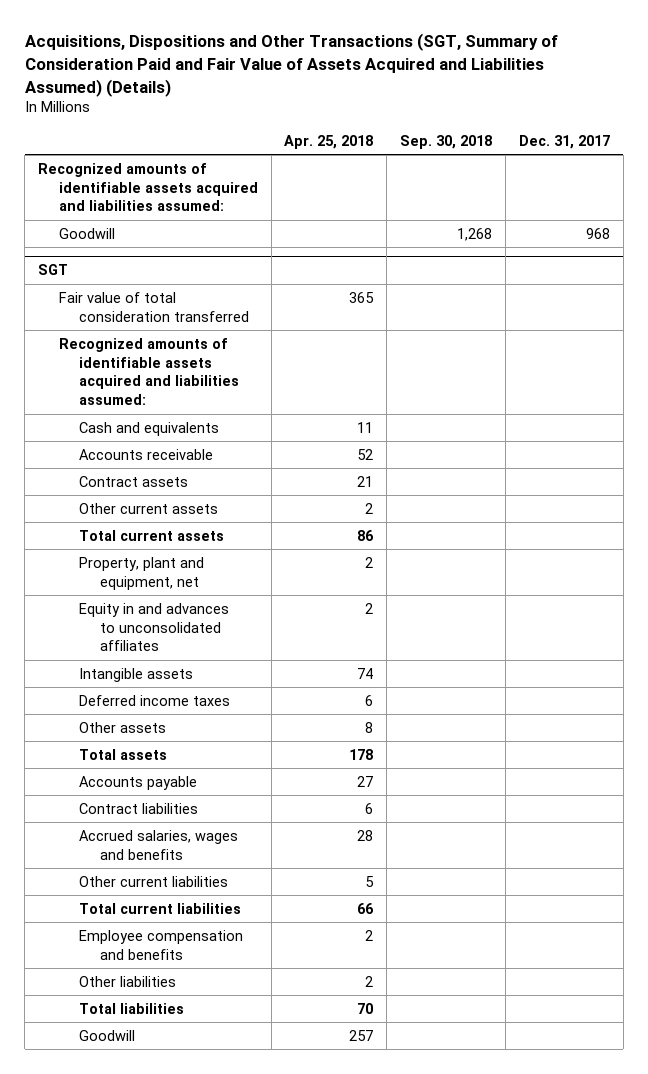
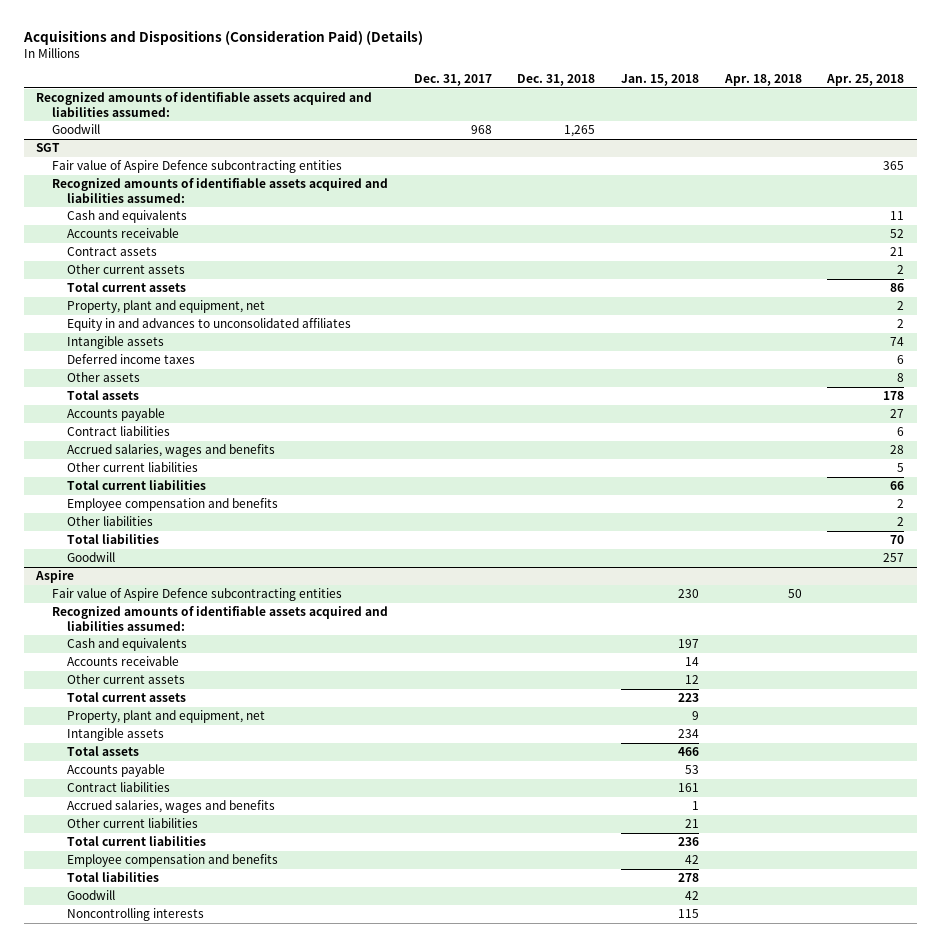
[24,33,558,97] Acquisitions, Dispositions and Other Transactions (SGT, Summary of Consideration Paid and Fair Value of Assets Acquired and Liabilities Assumed) (Details) -> [22,30,423,46] Acquisitions and Dispositions (Consideration Paid) (Details)
[400,134,493,149] Sep. 30, 2018 -> none
none -> [517,74,596,87] Dec. 31, 2018
none -> [620,74,699,87] Jan. 15, 2018
none -> [723,74,802,87] Apr. 18, 2018
[58,291,250,322] Fair value of total consideration transferred -> [51,160,342,174] Fair value of Aspire Defence subcontracting entities
none -> [35,570,75,584] Aspire
none -> [51,588,342,602] Fair value of Aspire Defence subcontracting entities
none -> [51,606,388,631] Recognized amounts of identifiable assets acquired and liabilities assumed:
none -> [67,638,188,652] Cash and equivalents
none -> [67,656,180,667] Accounts receivable
none -> [67,674,186,685] Other current assets
none -> [67,692,187,703] Total current assets
none -> [67,710,266,724] Property, plant and equipment, net
none -> [67,728,165,742] Intangible assets
none -> [67,746,140,757] Total assets
none -> [67,764,166,778] Accounts payable
none -> [67,782,171,793] Contract liabilities
none -> [67,800,276,814] Accrued salaries, wages and benefits
none -> [67,818,199,829] Other current liabilities
none -> [67,836,207,847] Total current liabilities
none -> [67,854,279,868] Employee compensation and benefits
none -> [67,872,160,883] Total liabilities
none -> [67,890,116,901] Goodwill
none -> [67,908,205,922] Noncontrolling interests

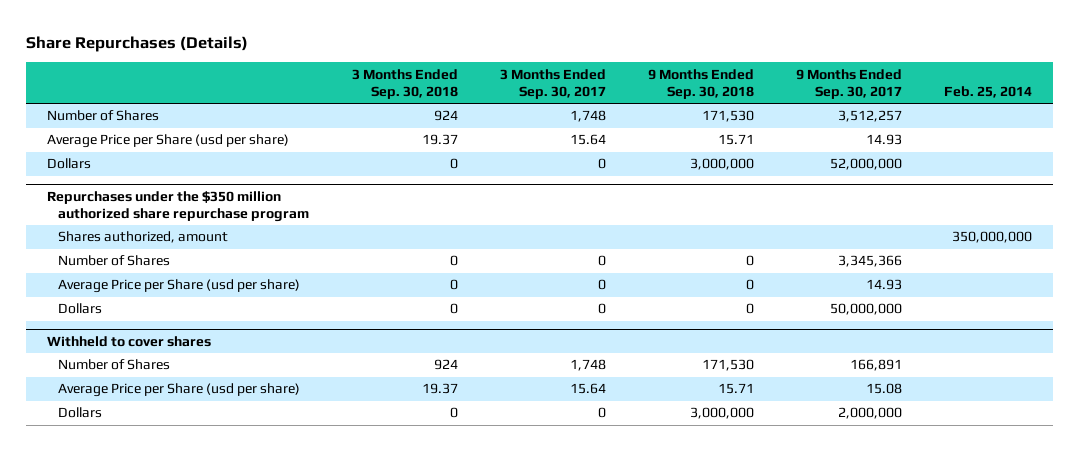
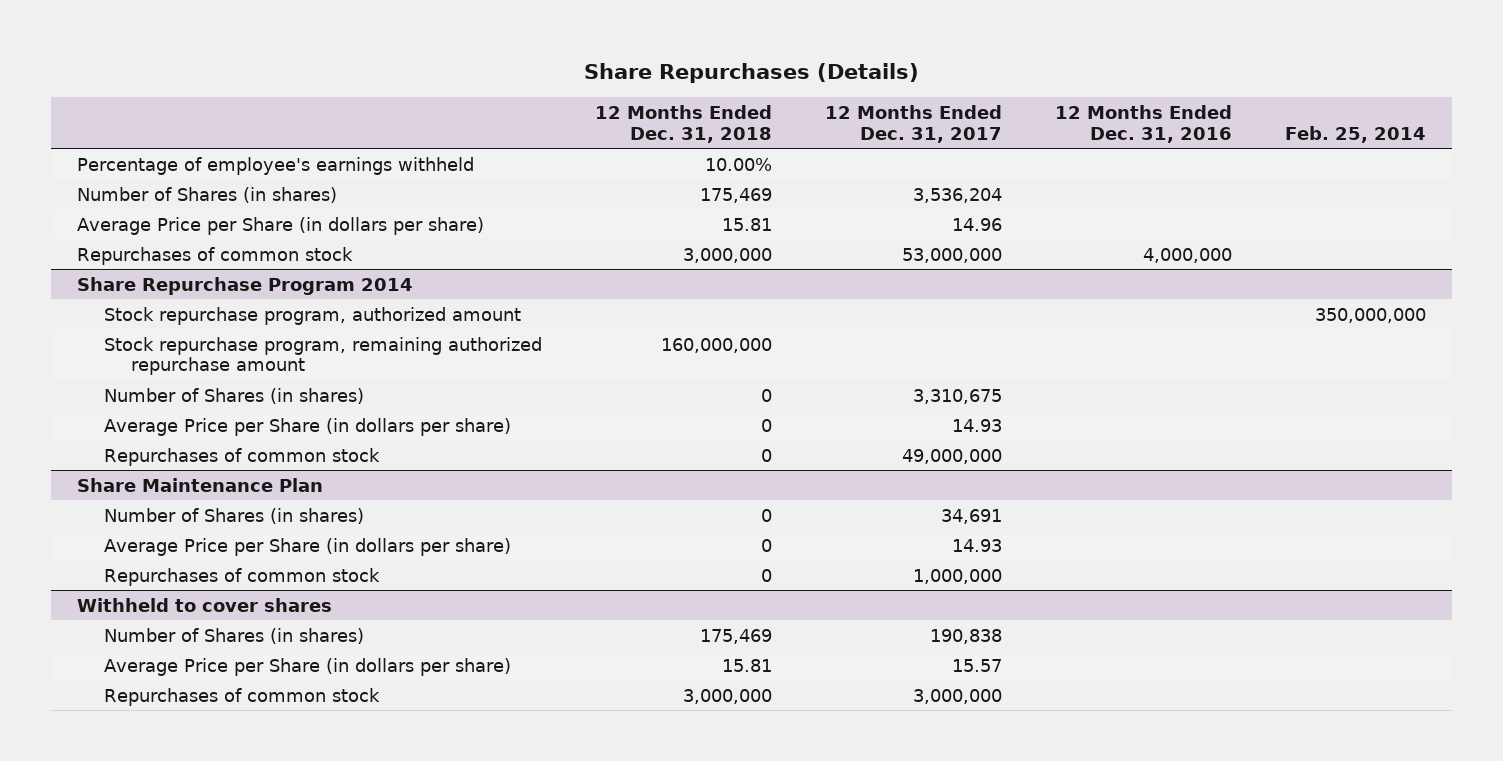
[351,68,458,100] 3 Months Ended Sep. 30, 2018 -> none
[499,68,606,100] 3 Months Ended Sep. 30, 2017 -> none
[647,68,754,100] 9 Months Ended Sep. 30, 2018 -> none
[796,68,903,100] 9 Months Ended Sep. 30, 2017 -> none
none -> [594,104,772,143] 12 Months Ended Dec. 31, 2018
none -> [824,104,1002,143] 12 Months Ended Dec. 31, 2017
none -> [1054,104,1232,143] 12 Months Ended Dec. 31, 2016
none -> [77,156,475,175] Percentage of employee's earnings withheld
[47,110,160,122] Number of Shares -> [77,186,338,203] Number of Shares (in shares)
[47,134,290,149] Average Price per Share (usd per share) -> [77,216,485,235] Average Price per Share (in dollars per share)
[47,158,92,170] Dollars -> [77,246,354,265] Repurchases of common stock
[47,191,310,223] Repurchases under the $350 million authorized share repurchase program -> [77,276,414,295] Share Repurchase Program 2014
[58,231,229,244] Shares authorized, amount -> [104,306,522,325] Stock repurchase program, authorized amount
none -> [104,336,543,376] Stock repurchase program, remaining authorized repurchase amount
[58,255,171,267] Number of Shares -> [104,387,365,404] Number of Shares (in shares)
[58,279,301,294] Average Price per Share (usd per share) -> [104,417,512,436] Average Price per Share (in dollars per share)
[58,303,103,315] Dollars -> [104,447,381,466] Repurchases of common stock
none -> [77,477,324,492] Share Maintenance Plan
none -> [104,507,365,524] Number of Shares (in shares)
none -> [104,537,512,556] Average Price per Share (in dollars per share)
none -> [104,567,381,586] Repurchases of common stock
[58,359,171,371] Number of Shares -> [104,627,365,644] Number of Shares (in shares)
[58,383,301,398] Average Price per Share (usd per share) -> [104,657,512,676] Average Price per Share (in dollars per share)
[58,407,103,419] Dollars -> [104,687,381,706] Repurchases of common stock

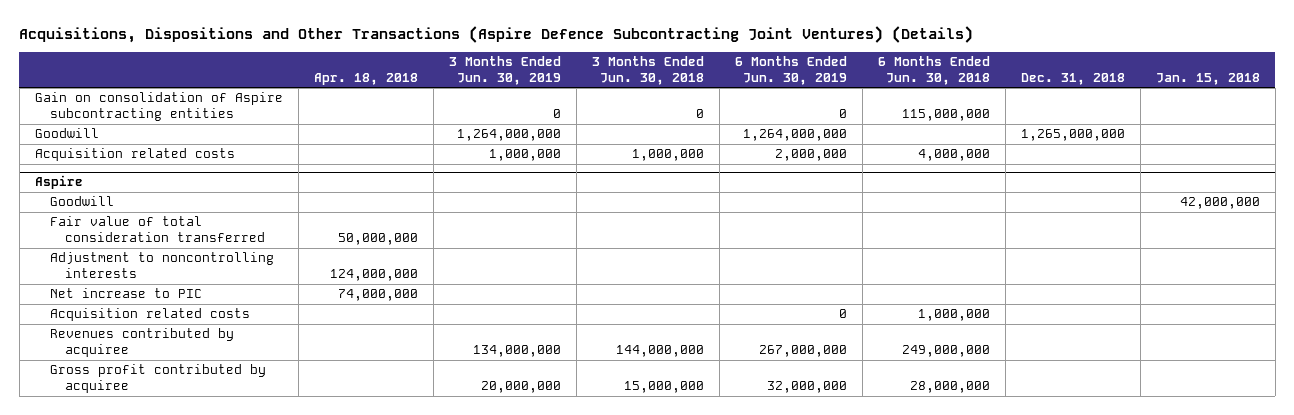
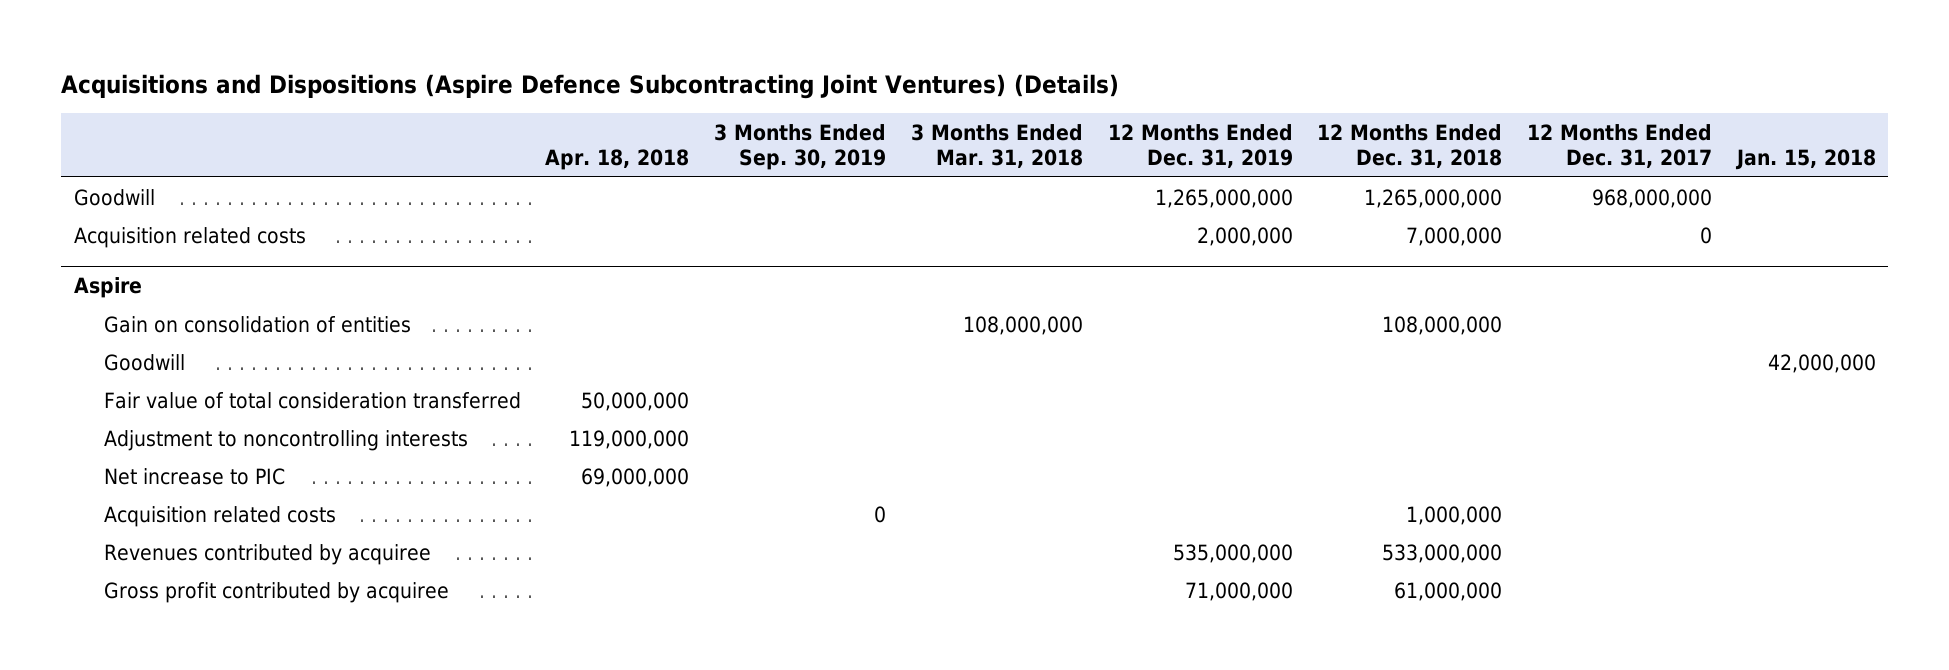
[19,25,974,43] Acquisitions, Dispositions and Other Transactions (Aspire Defence Subcontracting Joint Ventures) (Details) -> [61,73,1120,99] Acquisitions and Dispositions (Aspire Defence Subcontracting Joint Ventures) (Details)
[448,55,561,85] 3 Months Ended Jun. 30, 2019 -> none
[591,55,704,85] 3 Months Ended Jun. 30, 2018 -> none
[734,55,847,85] 6 Months Ended Jun. 30, 2019 -> none
[877,55,990,85] 6 Months Ended Jun. 30, 2018 -> none
[1020,72,1125,85] Dec. 31, 2018 -> none
none -> [714,123,887,170] 3 Months Ended Sep. 30, 2019
none -> [910,123,1083,168] 3 Months Ended Mar. 31, 2018
none -> [1107,123,1293,168] 12 Months Ended Dec. 31, 2019
none -> [1317,123,1503,168] 12 Months Ended Dec. 31, 2018
none -> [1527,123,1713,168] 12 Months Ended Dec. 31, 2017
[34,92,283,122] Gain on consolidation of Aspire subcontracting entities -> none
none -> [103,315,411,333] Gain on consolidation of entities
[329,269,418,282] 124,000,000 -> [569,429,690,449] 119,000,000
[337,289,418,302] 74,000,000 -> [581,467,690,487] 69,000,000

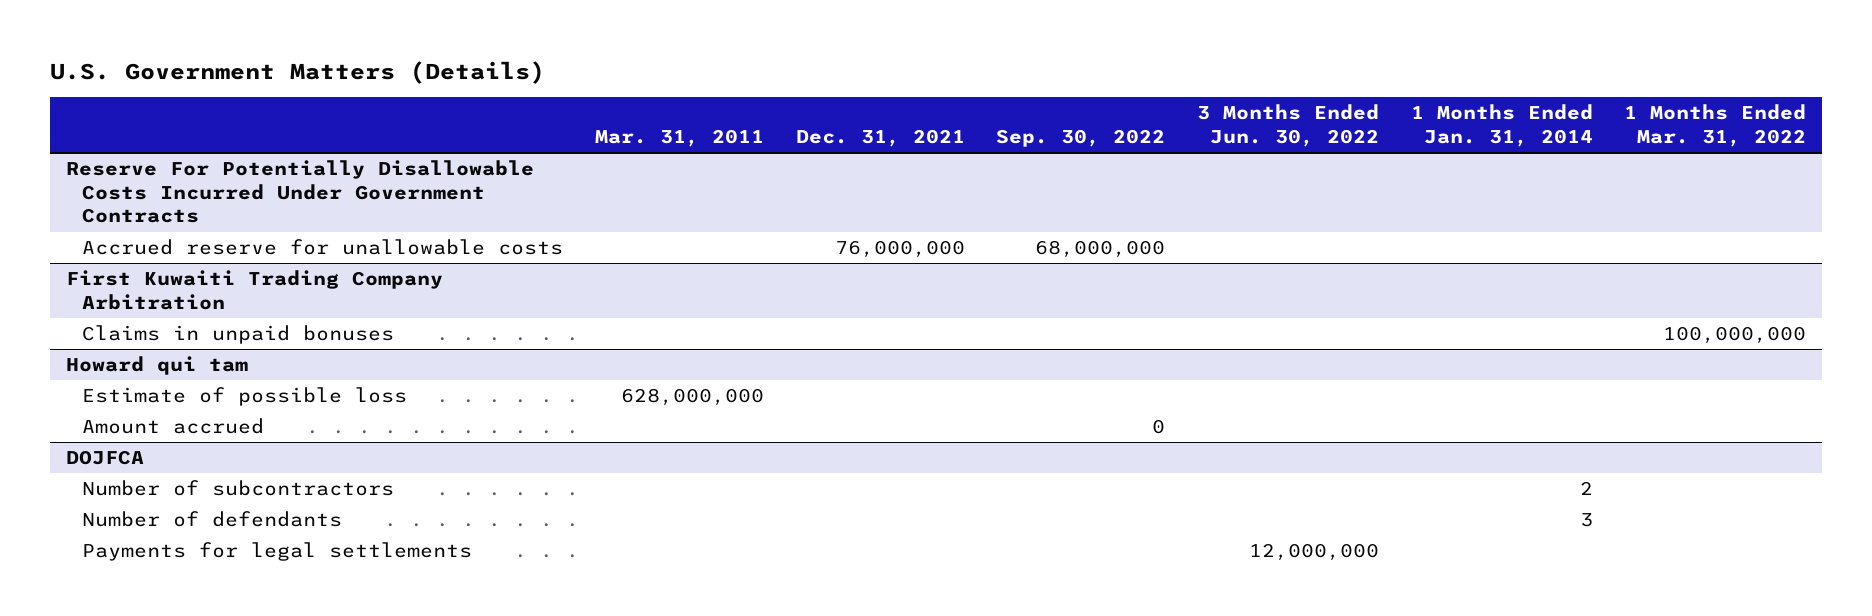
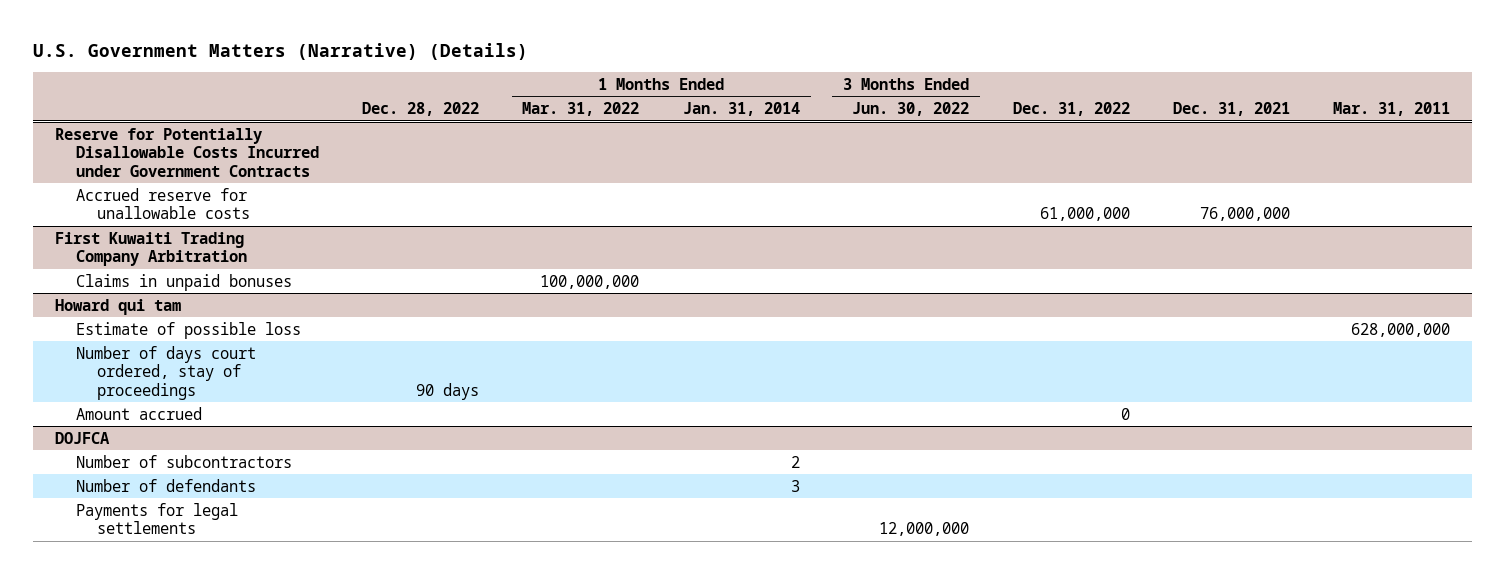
[49,60,545,84] U.S. Government Matters (Details) -> [32,42,528,60] U.S. Government Matters (Narrative) (Details)
[996,128,1166,147] Sep. 30, 2022 -> none
none -> [362,101,480,116] Dec. 28, 2022
none -> [1012,101,1130,116] Dec. 31, 2022
[65,160,534,224] Reserve For Potentially Disallowable Costs Incurred Under Government Contracts -> [54,127,319,177] Reserve for Potentially Disallowable Costs Incurred under Government Contracts
none -> [75,345,256,400] Number of days court ordered, stay of proceedings

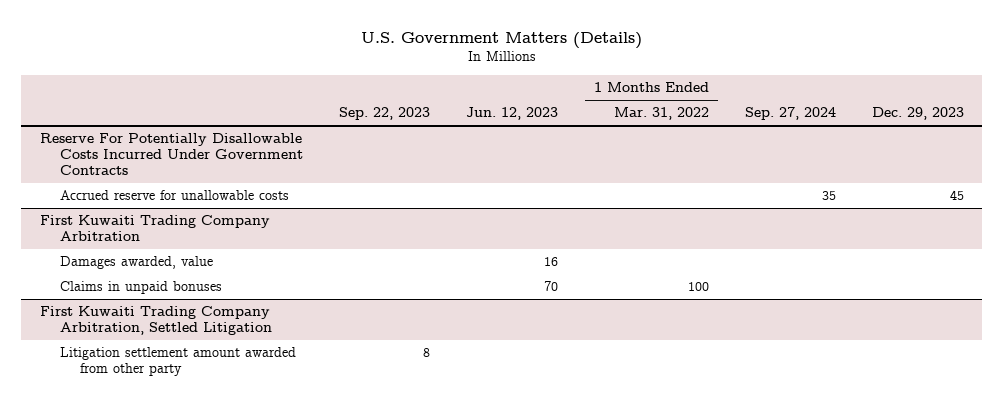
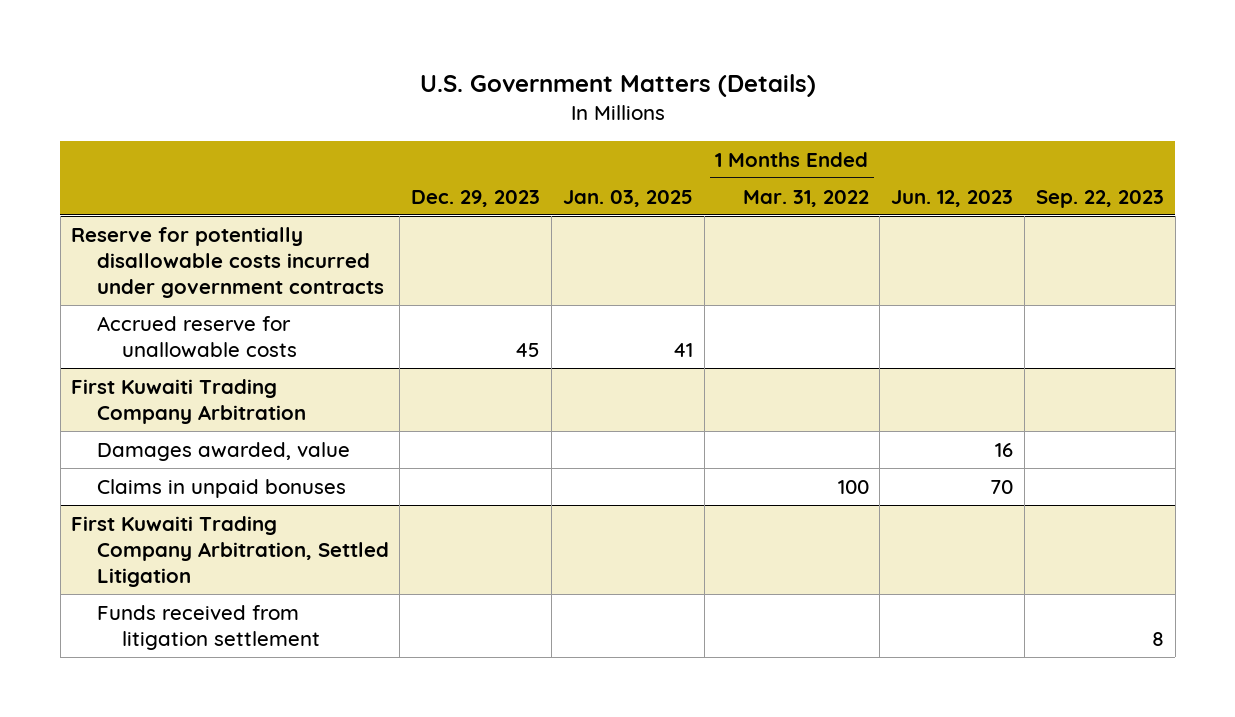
[745,107,837,121] Sep. 27, 2024 -> none
none -> [562,189,693,207] Jan. 03, 2025
[39,133,303,176] Reserve For Potentially Disallowable Costs Incurred Under Government Contracts -> [71,226,384,299] Reserve for potentially disallowable costs incurred under government contracts
[59,347,296,377] Litigation settlement amount awarded from other party -> [96,604,320,651] Funds received from litigation settlement

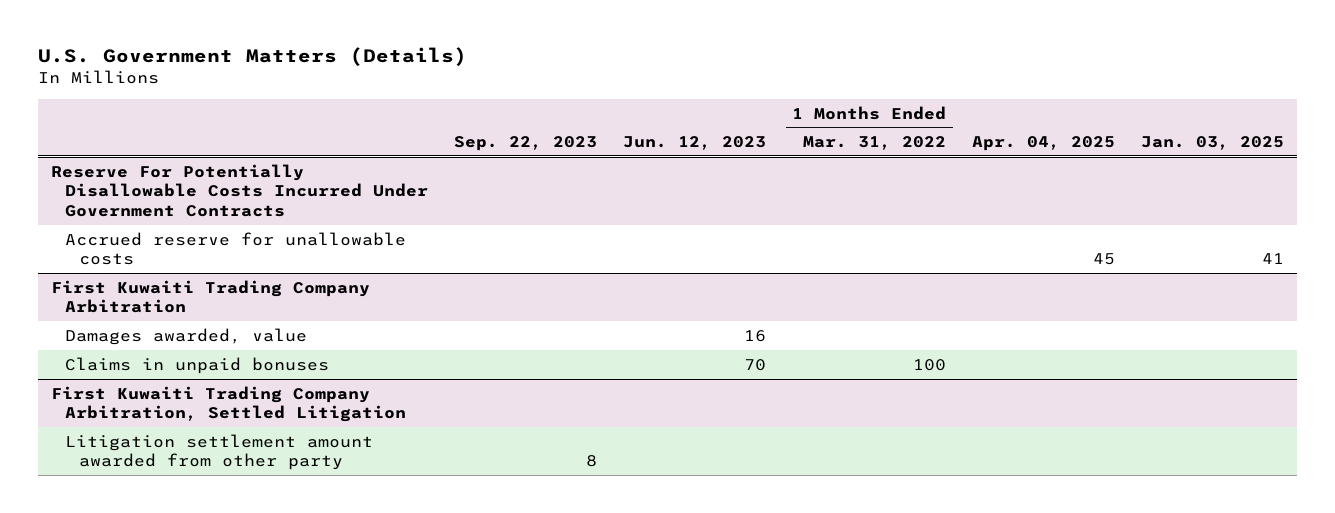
[411,189,541,207] Dec. 29, 2023 -> none
none -> [972,136,1116,152] Apr. 04, 2025
[71,226,384,299] Reserve for potentially disallowable costs incurred under government contracts -> [51,163,428,217] Reserve For Potentially Disallowable Costs Incurred Under Government Contracts
[96,604,320,651] Funds received from litigation settlement -> [64,433,373,471] Litigation settlement amount awarded from other party

